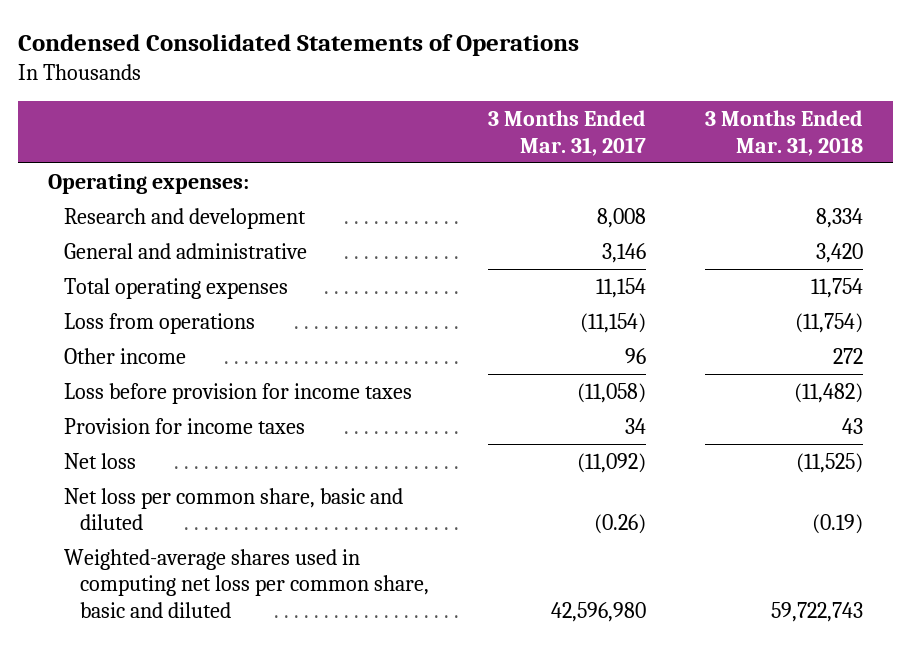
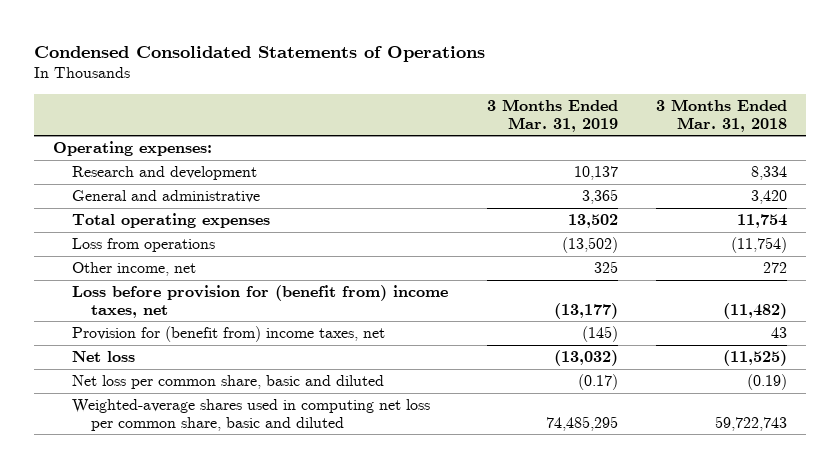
[488,110,647,156] 3 Months Ended Mar. 31, 2017 -> none
none -> [486,98,618,132] 3 Months Ended Mar. 31, 2019
[63,347,186,364] Other income -> [71,262,196,277] Other income, net
[63,382,412,404] Loss before provision for income taxes -> [71,285,448,318] Loss before provision for (benefit from) income taxes, net
[63,417,305,434] Provision for income taxes -> [71,326,385,343] Provision for (benefit from) income taxes, net

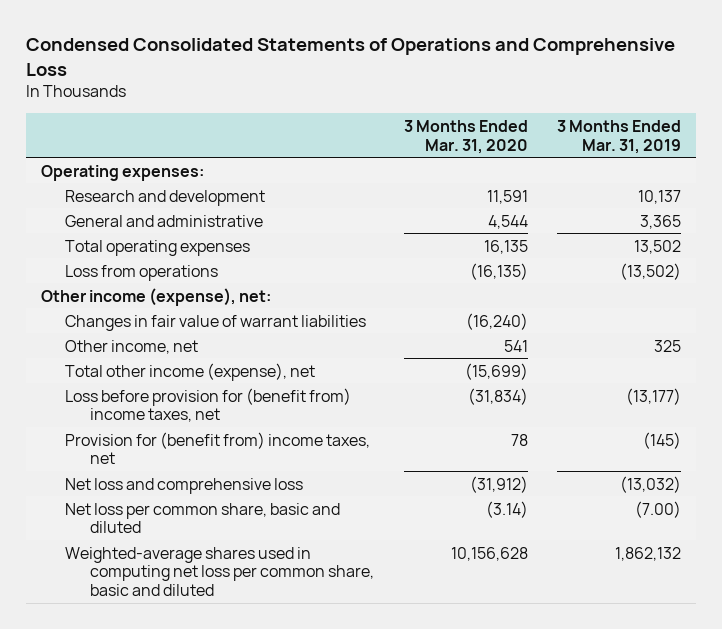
[33,45,485,62] Condensed Consolidated Statements of Operations -> [26,37,676,76] Condensed Consolidated Statements of Operations and Comprehensive Loss
[656,98,788,132] 3 Months Ended Mar. 31, 2018 -> none
none -> [403,119,528,154] 3 Months Ended Mar. 31, 2020
none -> [41,287,272,306] Other income (expense), net:
none -> [65,314,367,331] Changes in fair value of warrant liabilities
none -> [65,362,316,381] Total other income (expense), net
[71,351,135,363] Net loss -> [65,477,304,494] Net loss and comprehensive loss
[577,374,618,391] (0.17) -> [635,500,682,518] (7.00)
[545,415,618,431] 74,485,295 -> [615,546,682,561] 1,862,132

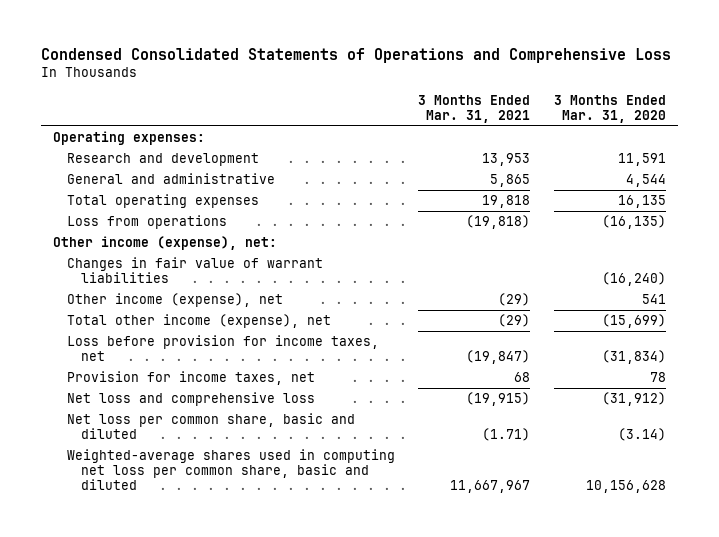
[557,119,682,154] 3 Months Ended Mar. 31, 2019 -> none
none -> [418,94,531,123] 3 Months Ended Mar. 31, 2021
[65,339,199,354] Other income, net -> [66,293,283,308] Other income (expense), net
[65,387,352,423] Loss before provision for (benefit from) income taxes, net -> [66,335,379,362] Loss before provision for income taxes, net
[65,431,371,465] Provision for (benefit from) income taxes, net -> [66,371,315,386] Provision for income taxes, net

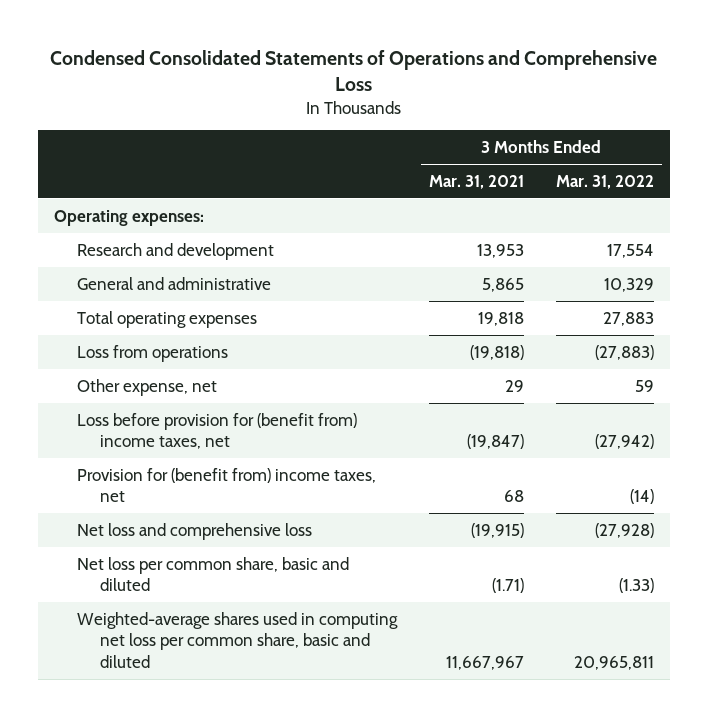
[554,94,667,123] 3 Months Ended Mar. 31, 2020 -> none
none -> [555,174,654,189] Mar. 31, 2022
[52,236,277,251] Other income (expense), net: -> none
[66,257,323,284] Changes in fair value of warrant liabilities -> none
[66,314,331,329] Total other income (expense), net -> none
[66,293,283,308] Other income (expense), net -> [77,378,218,396] Other expense, net
[498,293,531,307] (29) -> [505,379,525,392] 29
[66,335,379,362] Loss before provision for income taxes, net -> [77,412,358,450] Loss before provision for (benefit from) income taxes, net
[66,371,315,386] Provision for income taxes, net -> [77,467,377,503] Provision for (benefit from) income taxes, net

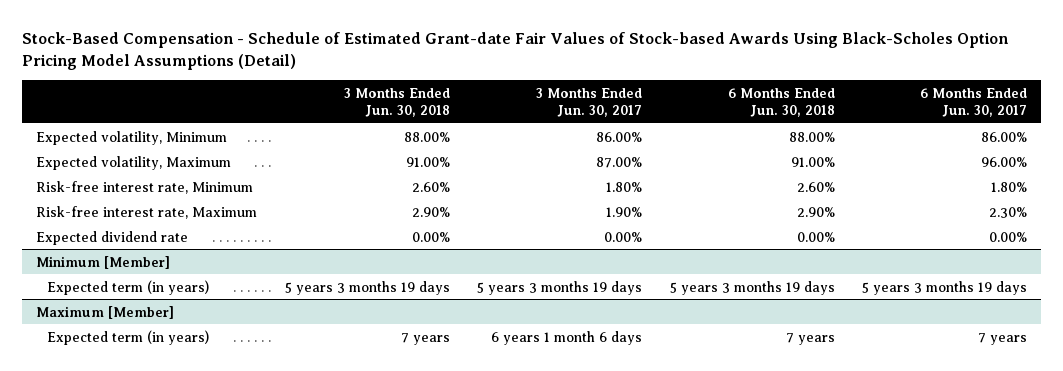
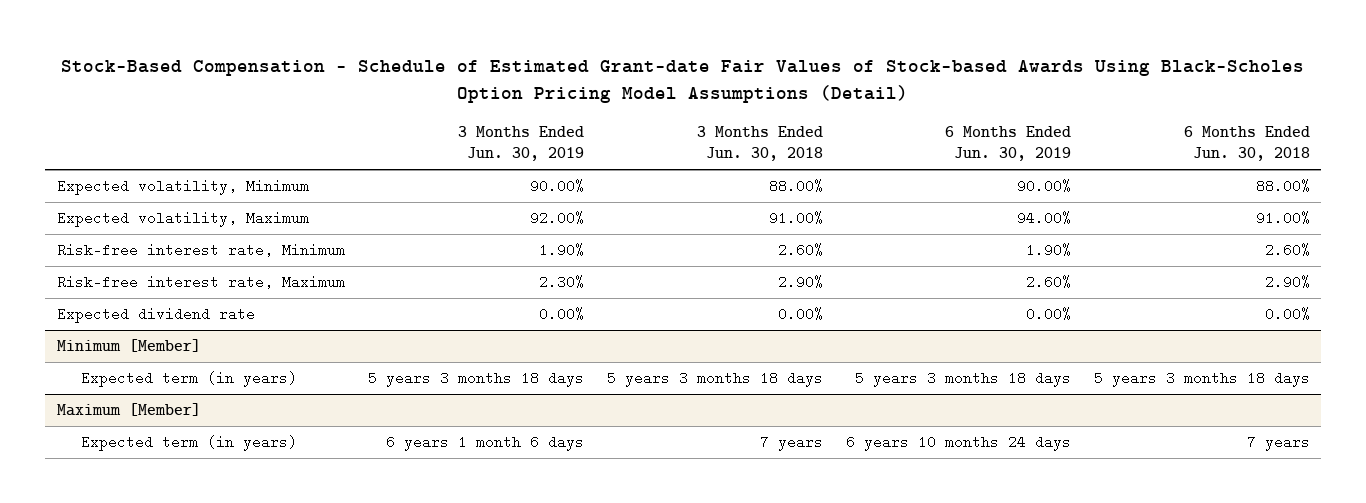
[536,87,643,117] 3 Months Ended Jun. 30, 2017 -> none
[920,87,1028,117] 6 Months Ended Jun. 30, 2017 -> none
none -> [457,126,584,162] 3 Months Ended Jun. 30, 2019
none -> [944,126,1071,162] 6 Months Ended Jun. 30, 2019
[284,280,450,295] 5 years 3 months 19 days -> [606,371,823,388] 5 years 3 months 18 days
[669,280,835,295] 5 years 3 months 19 days -> [1093,371,1310,388] 5 years 3 months 18 days

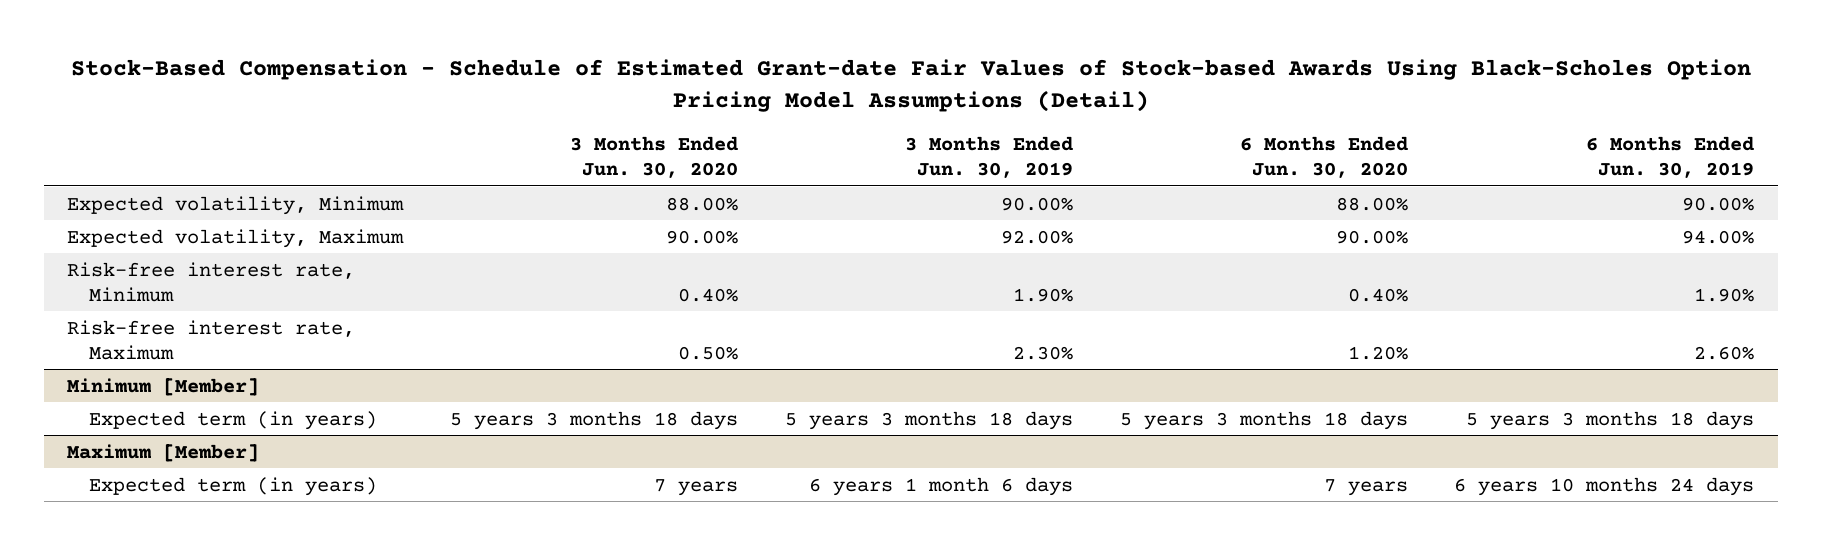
[696,126,823,162] 3 Months Ended Jun. 30, 2018 -> none
[1183,126,1310,162] 6 Months Ended Jun. 30, 2018 -> none
none -> [569,136,738,179] 3 Months Ended Jun. 30, 2020
none -> [1239,136,1408,179] 6 Months Ended Jun. 30, 2020
[56,307,255,324] Expected dividend rate -> none

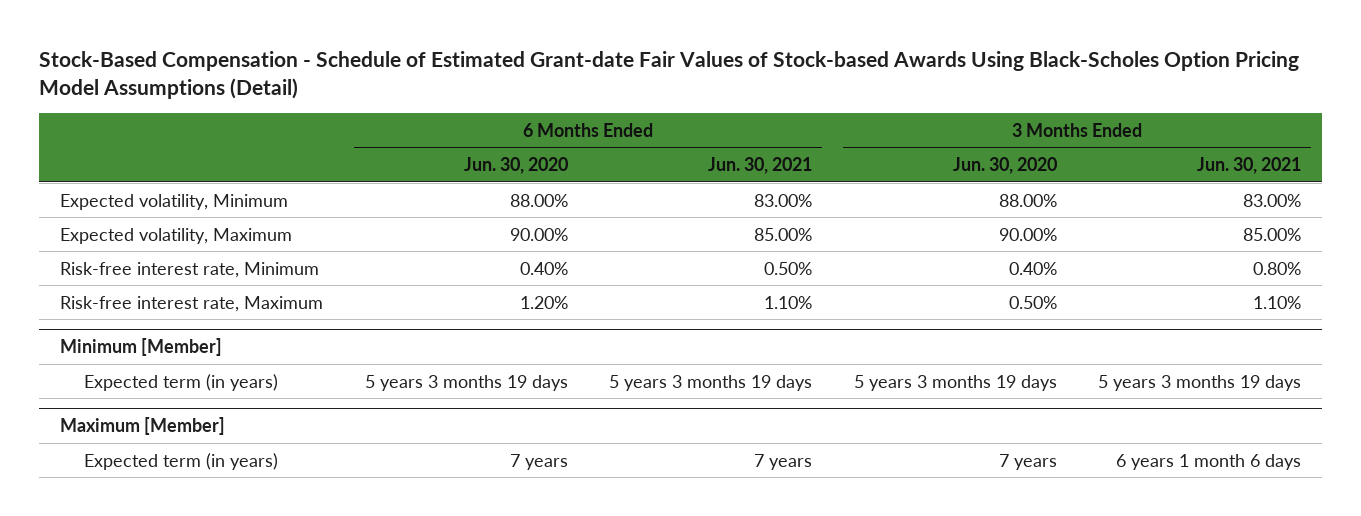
[904,136,1073,179] 3 Months Ended Jun. 30, 2019 -> none
[1586,136,1755,179] 6 Months Ended Jun. 30, 2019 -> none
none -> [708,156,813,174] Jun. 30, 2021
none -> [1197,156,1302,174] Jun. 30, 2021
[449,410,738,430] 5 years 3 months 18 days -> [853,374,1057,391] 5 years 3 months 19 days
[1119,410,1408,430] 5 years 3 months 18 days -> [364,374,568,391] 5 years 3 months 19 days

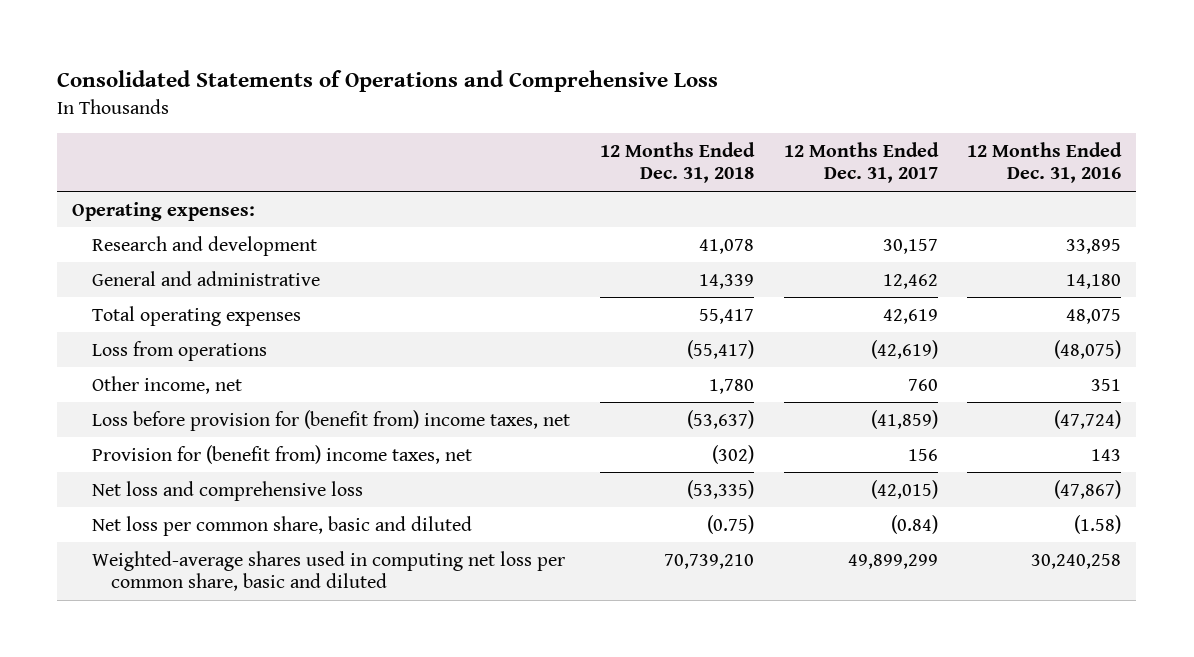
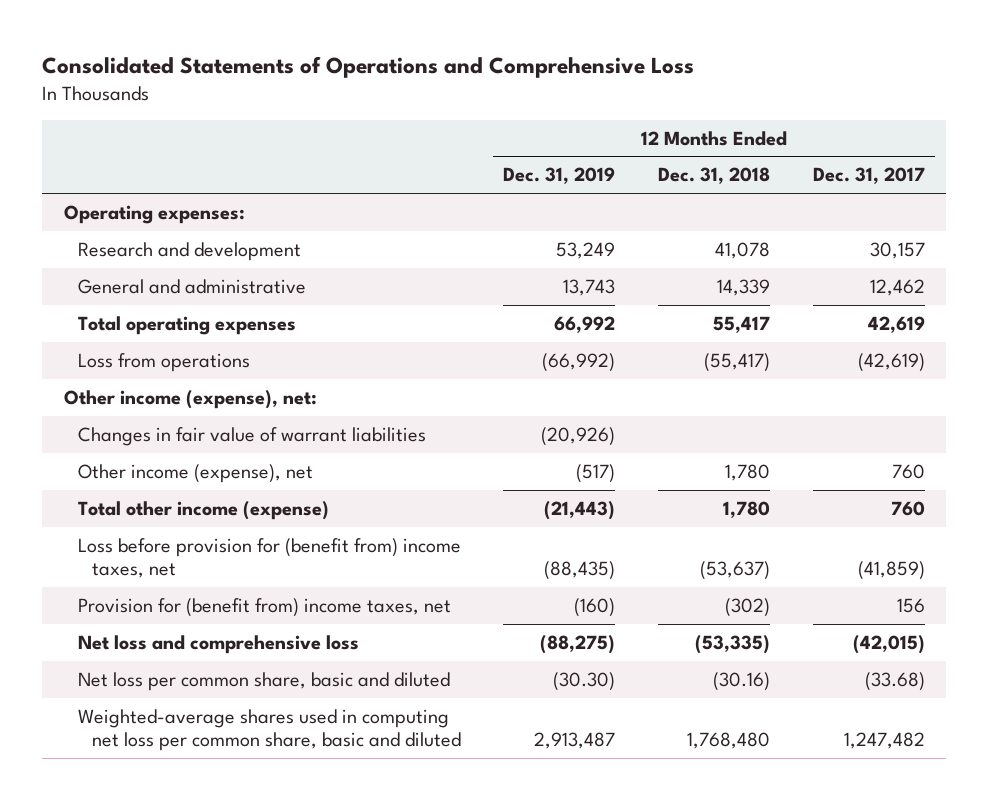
[967,141,1123,184] 12 Months Ended Dec. 31, 2016 -> none
none -> [503,167,616,185] Dec. 31, 2019
none -> [63,389,317,409] Other income (expense), net:
none -> [77,426,426,446] Changes in fair value of warrant liabilities
[91,375,242,394] Other income, net -> [77,463,313,483] Other income (expense), net
none -> [77,500,329,520] Total other income (expense)
[706,514,754,534] (0.75) -> [713,671,771,691] (30.16)
[890,514,938,534] (0.84) -> [864,671,925,691] (33.68)
[663,553,754,569] 70,739,210 -> [687,732,771,750] 1,768,480
[847,553,938,569] 49,899,299 -> [843,732,925,750] 1,247,482

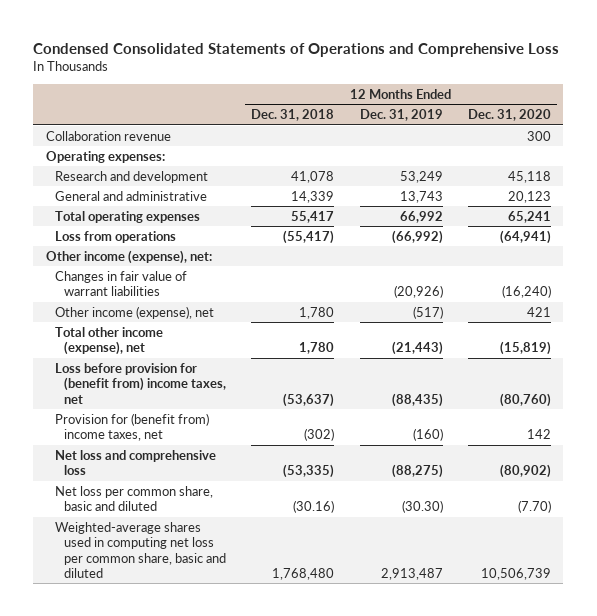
[42,56,695,79] Consolidated Statements of Operations and Comprehensive Loss -> [33,42,560,57] Condensed Consolidated Statements of Operations and Comprehensive Loss
[812,167,925,185] Dec. 31, 2017 -> none
none -> [467,109,551,122] Dec. 31, 2020
none -> [45,130,171,141] Collaboration revenue
[77,500,329,520] Total other income (expense) -> [55,326,164,356] Total other income (expense), net

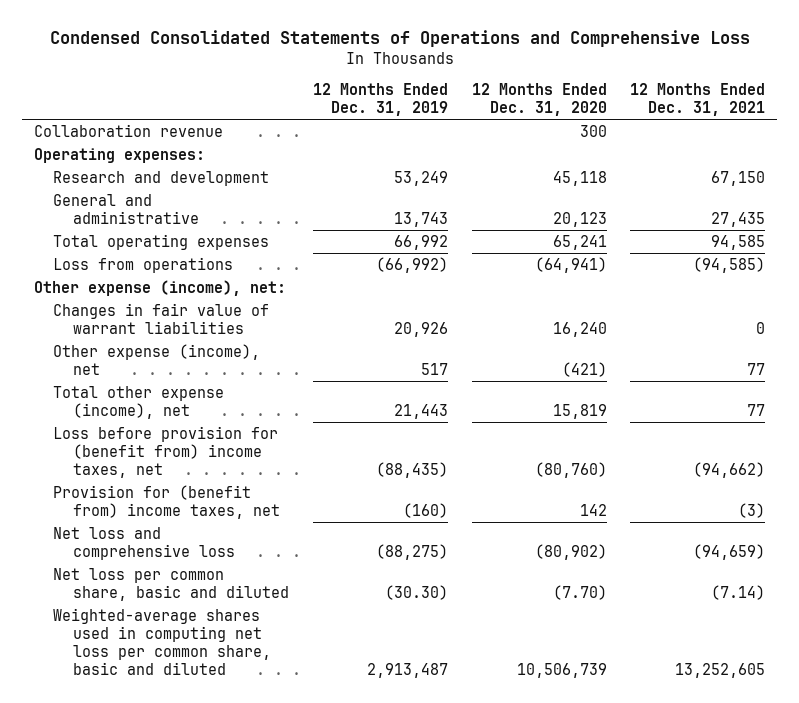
[251,109,335,122] Dec. 31, 2018 -> none
none -> [630,82,766,116] 12 Months Ended Dec. 31, 2021
[45,249,212,264] Other income (expense), net: -> [33,279,286,296] Other expense (income), net:
[393,285,443,299] (20,926) -> [393,321,448,337] 20,926
[501,285,551,299] (16,240) -> [552,321,607,337] 16,240
[55,305,215,319] Other income (expense), net -> [53,343,261,375] Other expense (income), net
[412,305,443,319] (517) -> [420,362,448,375] 517
[526,306,551,317] 421 -> [561,361,607,377] (421)
[55,326,164,356] Total other income (expense), net -> [53,385,225,419] Total other expense (income), net
[391,341,443,356] (21,443) -> [393,403,448,419] 21,443
[499,341,551,356] (15,819) -> [552,403,607,419] 15,819

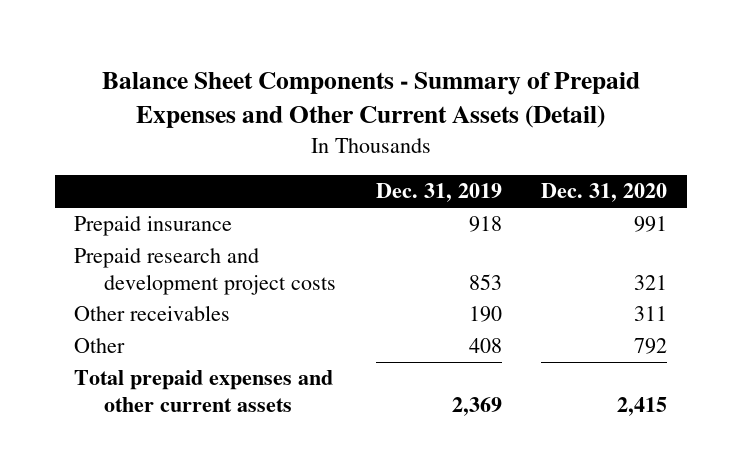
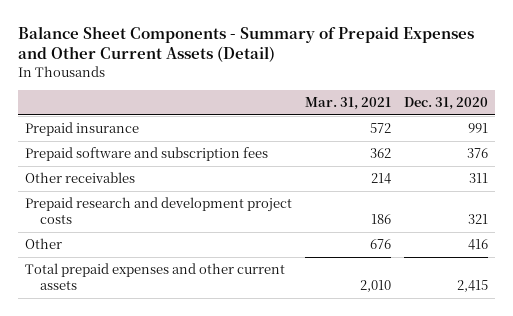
[375,183,502,203] Dec. 31, 2019 -> none
none -> [305,97,392,111] Mar. 31, 2021
none -> [25,147,269,162] Prepaid software and subscription fees
[74,248,337,295] Prepaid research and development project costs -> [25,197,293,225] Prepaid research and development project costs
[634,338,668,355] 792 -> [468,239,489,251] 416

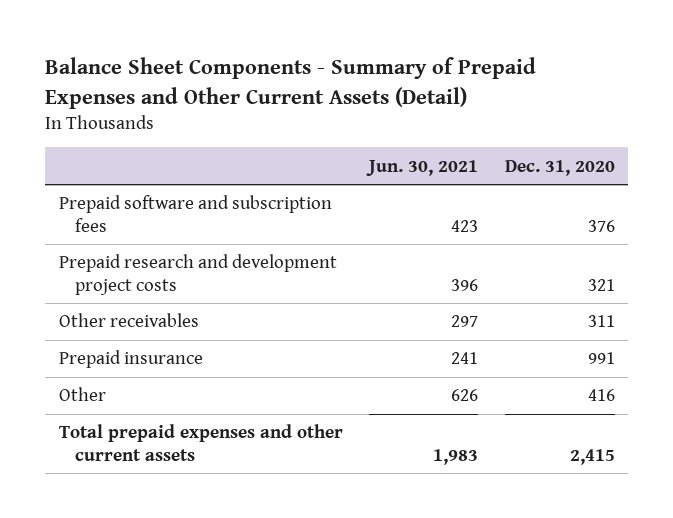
[305,97,392,111] Mar. 31, 2021 -> none
none -> [366,159,479,176] Jun. 30, 2021
[25,172,136,184] Other receivables -> [58,313,199,328] Other receivables
[25,122,140,137] Prepaid insurance -> [58,350,203,369] Prepaid insurance

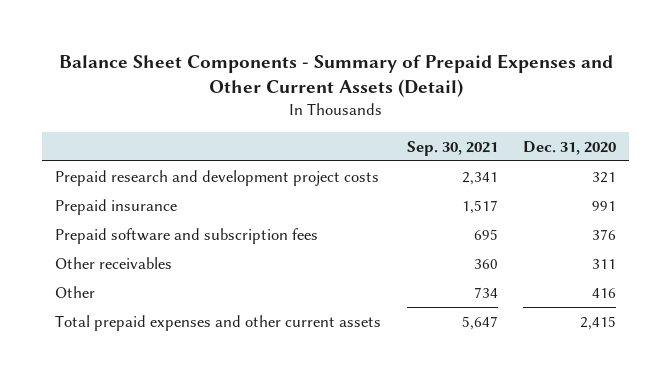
[366,159,479,176] Jun. 30, 2021 -> none
none -> [406,140,498,156] Sep. 30, 2021
[58,195,332,232] Prepaid software and subscription fees -> [55,227,319,244] Prepaid software and subscription fees
[58,313,199,328] Other receivables -> [55,256,173,269] Other receivables

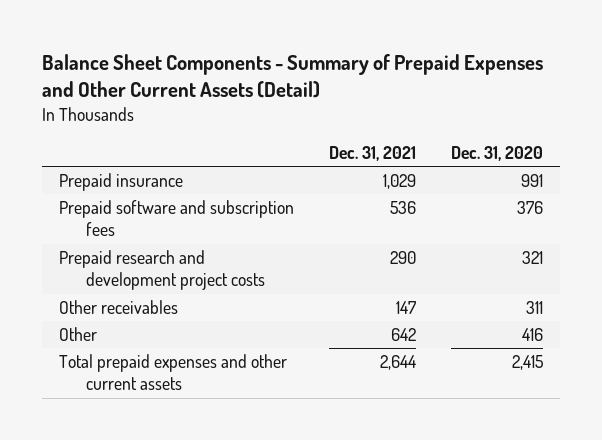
[406,140,498,156] Sep. 30, 2021 -> none
none -> [329,145,417,161] Dec. 31, 2021
[55,169,380,186] Prepaid research and development project costs -> [59,250,266,291] Prepaid research and development project costs

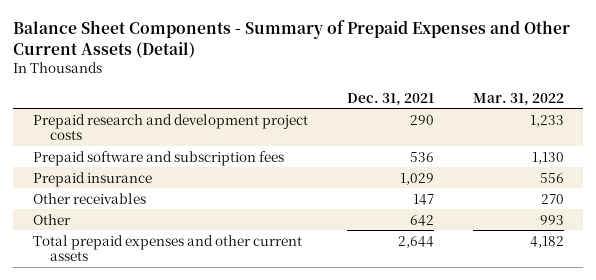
[450,145,543,161] Dec. 31, 2020 -> none
none -> [472,92,564,106] Mar. 31, 2022
[59,200,295,237] Prepaid software and subscription fees -> [32,150,284,166] Prepaid software and subscription fees
[59,173,184,192] Prepaid insurance -> [32,171,152,187] Prepaid insurance

